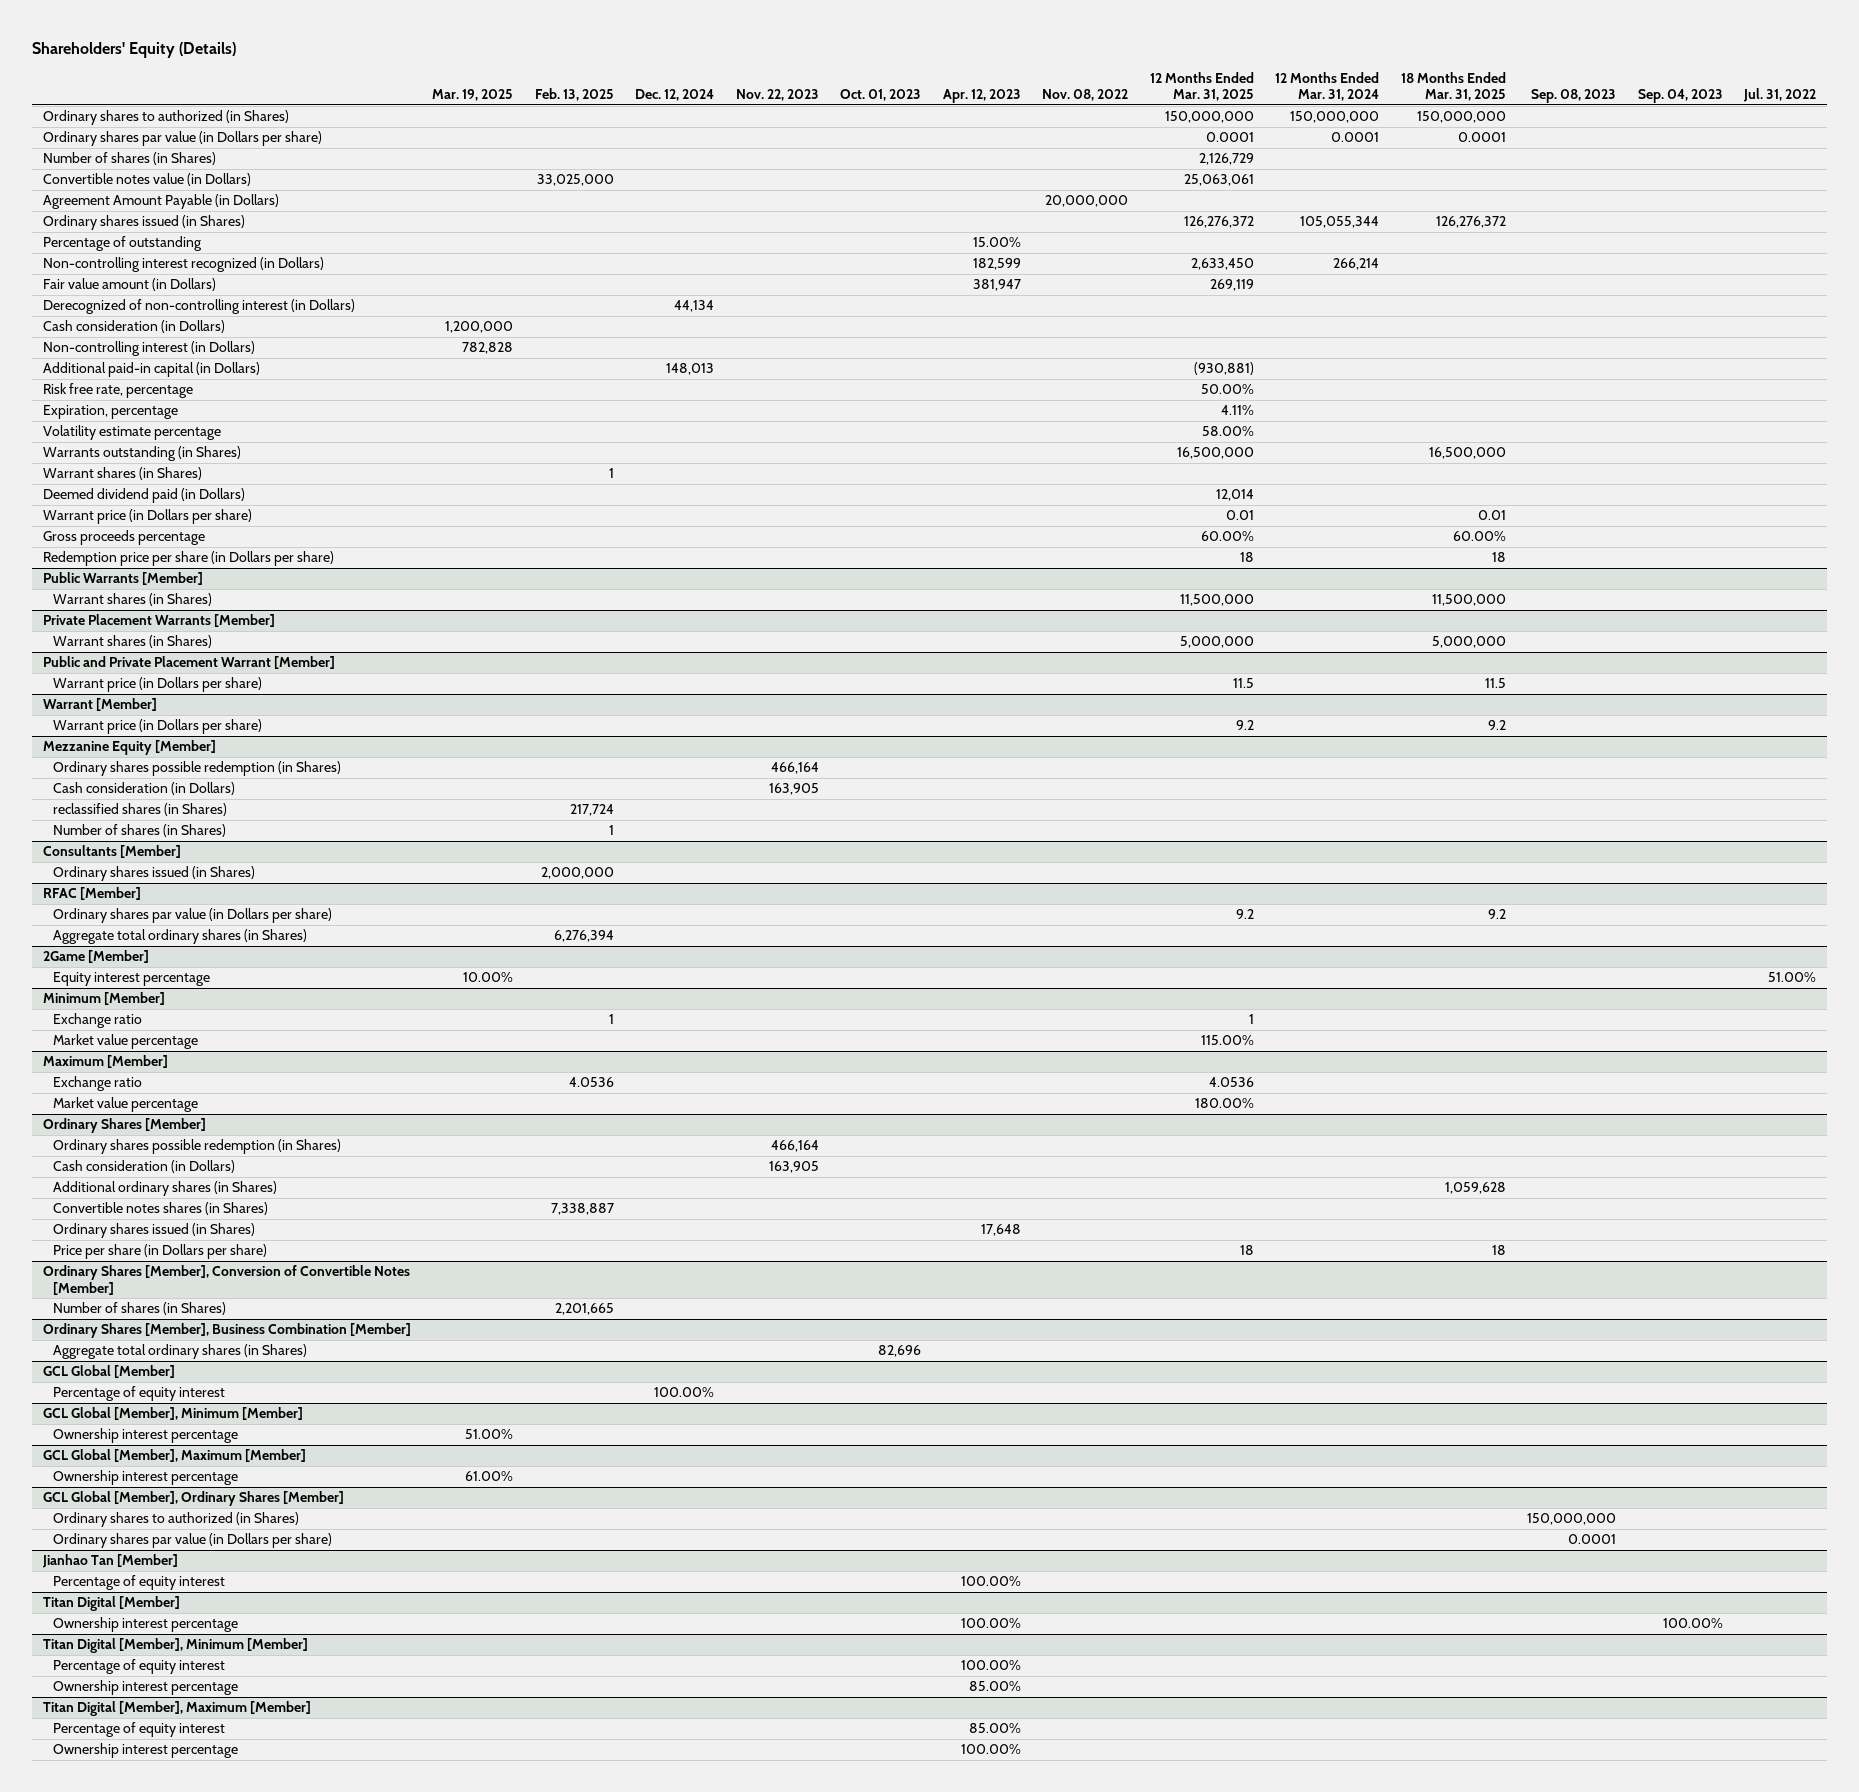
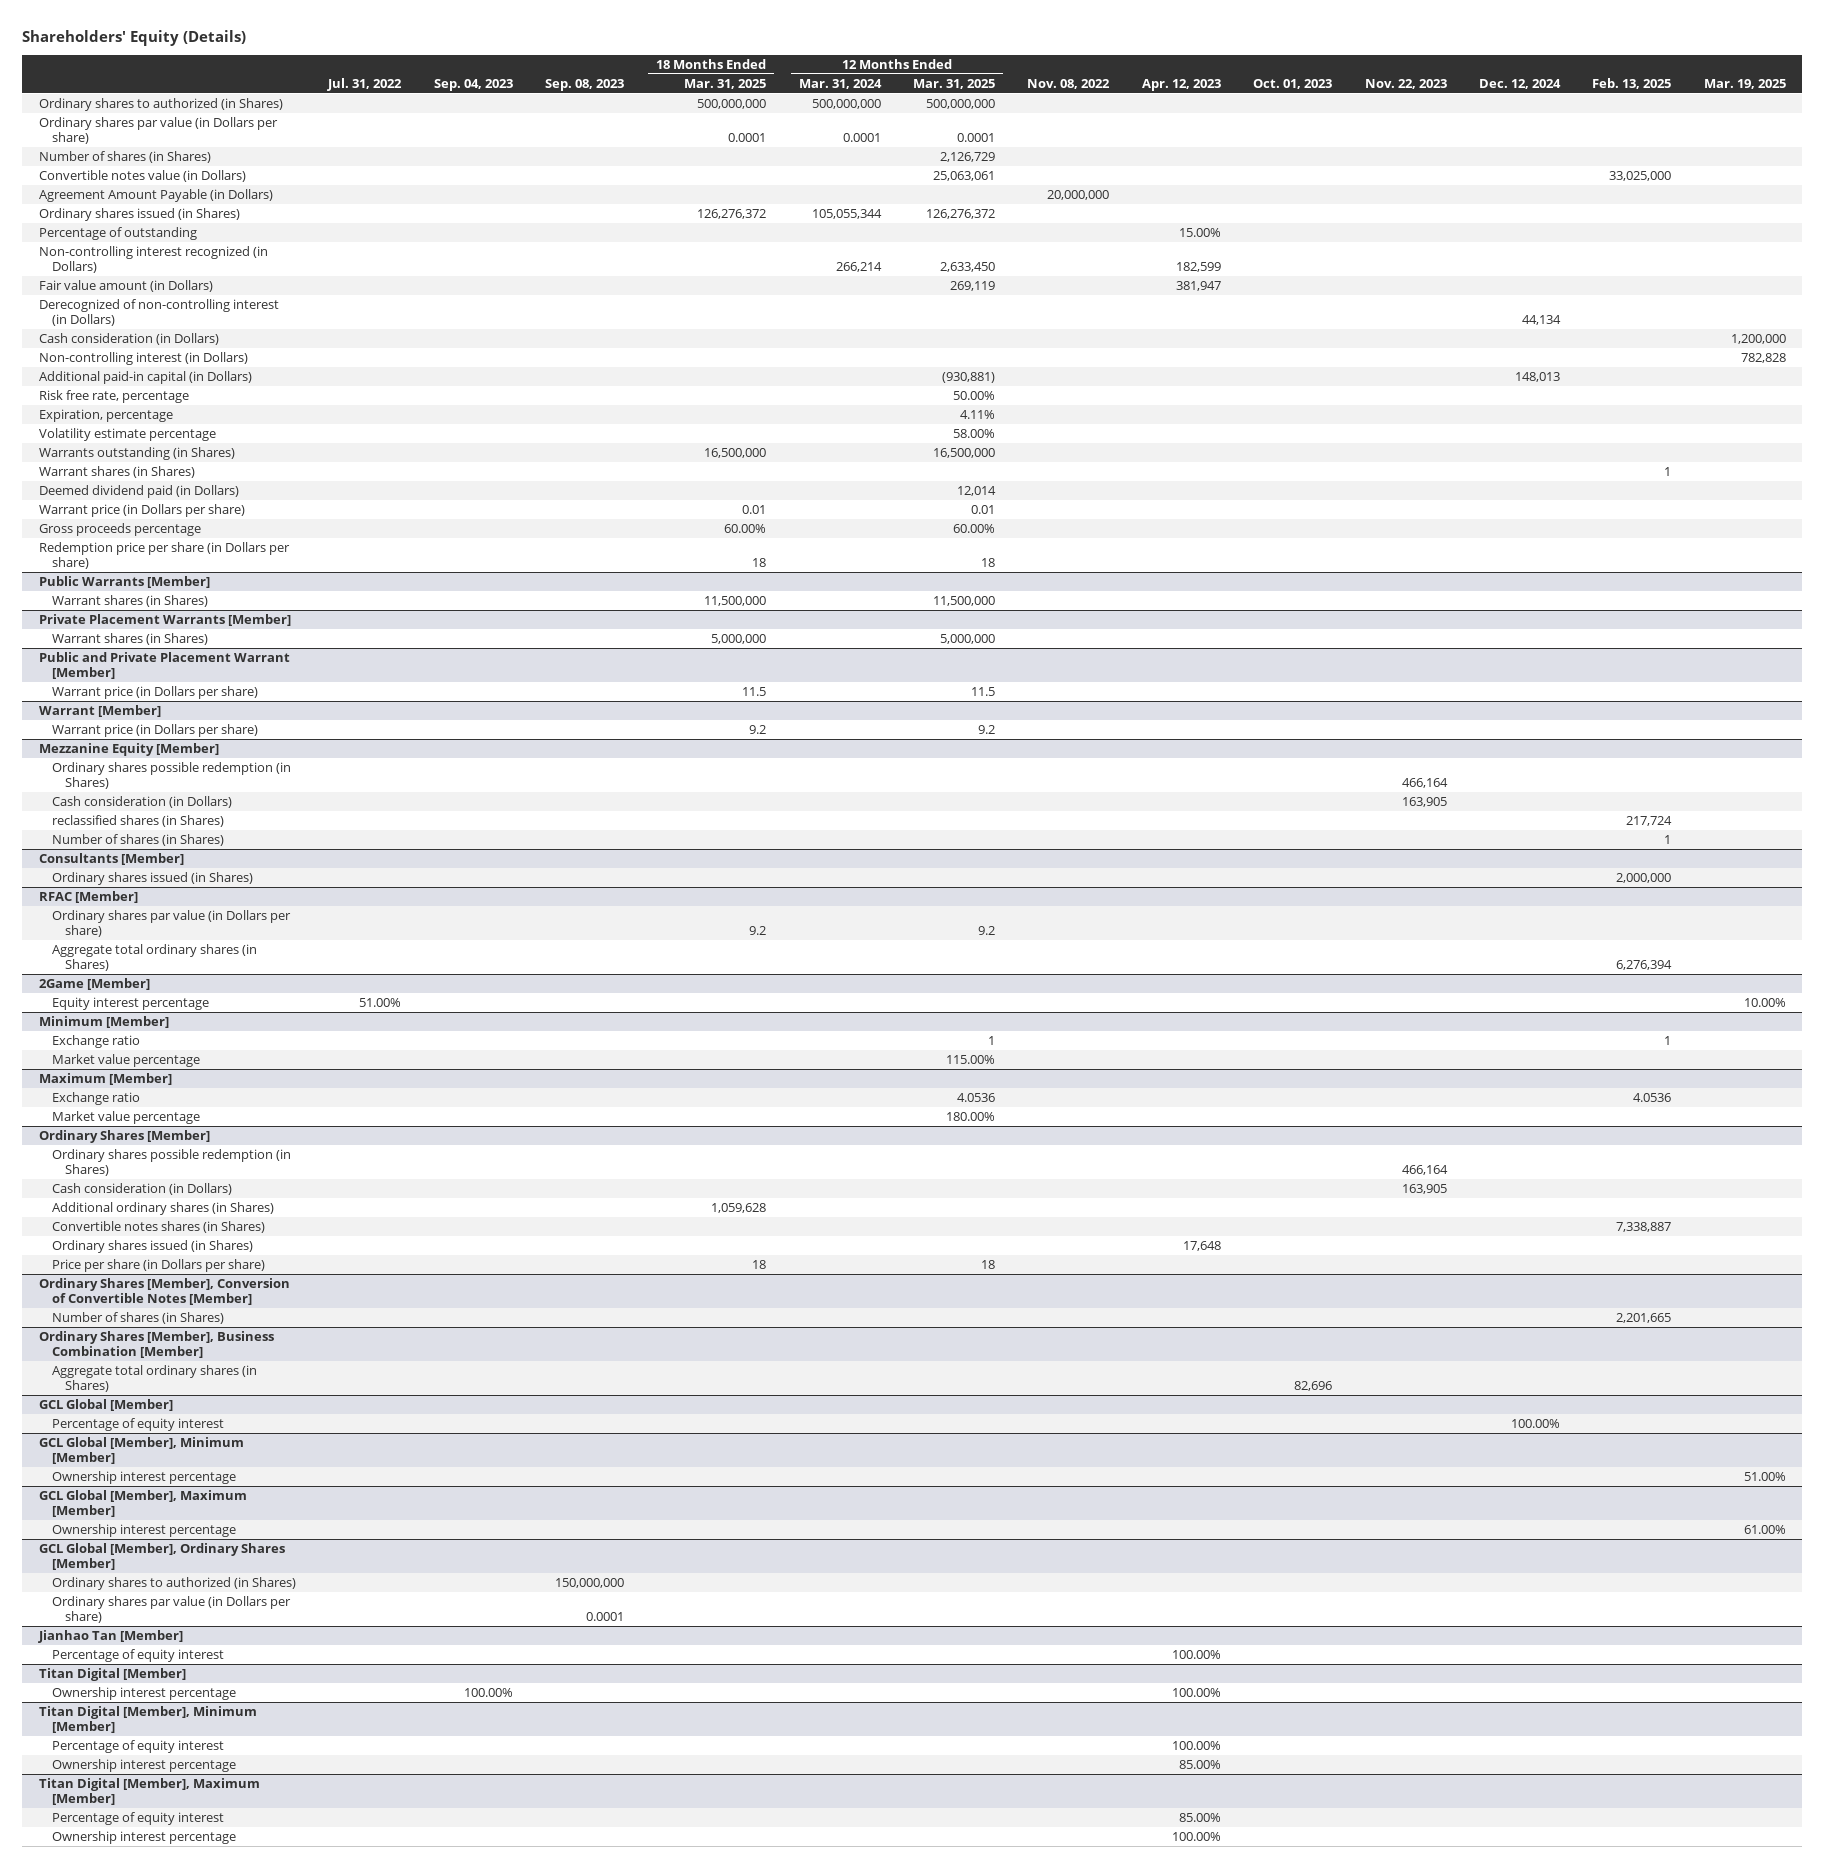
[1164,111,1254,124] 150,000,000 -> [926,98,996,109] 500,000,000
[1290,111,1380,124] 150,000,000 -> [811,98,881,109] 500,000,000
[1416,111,1506,124] 150,000,000 -> [697,98,767,109] 500,000,000

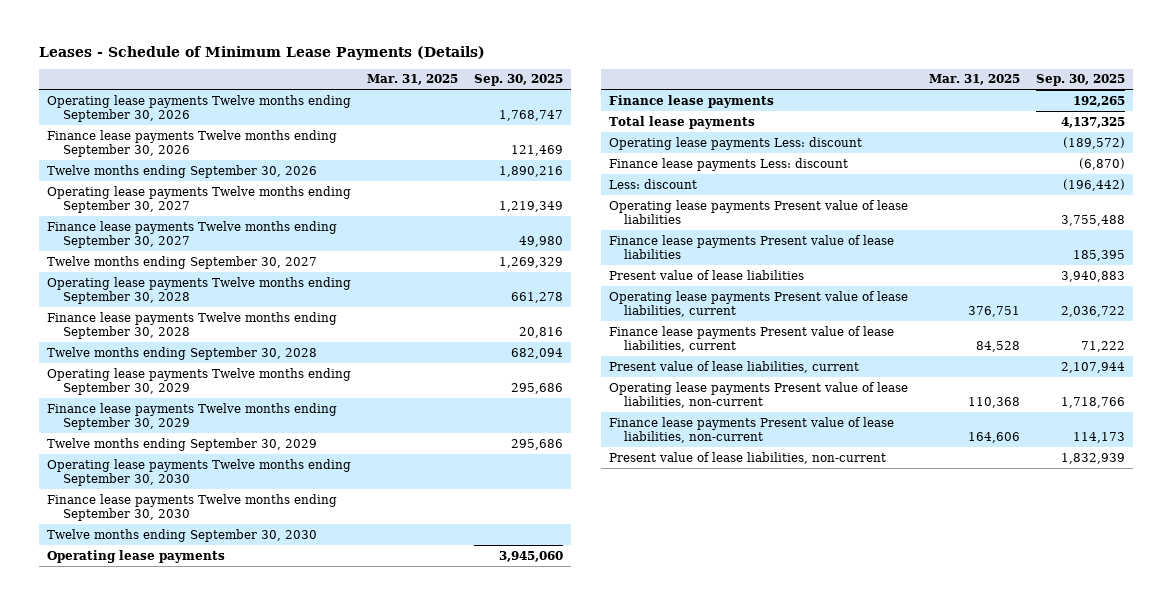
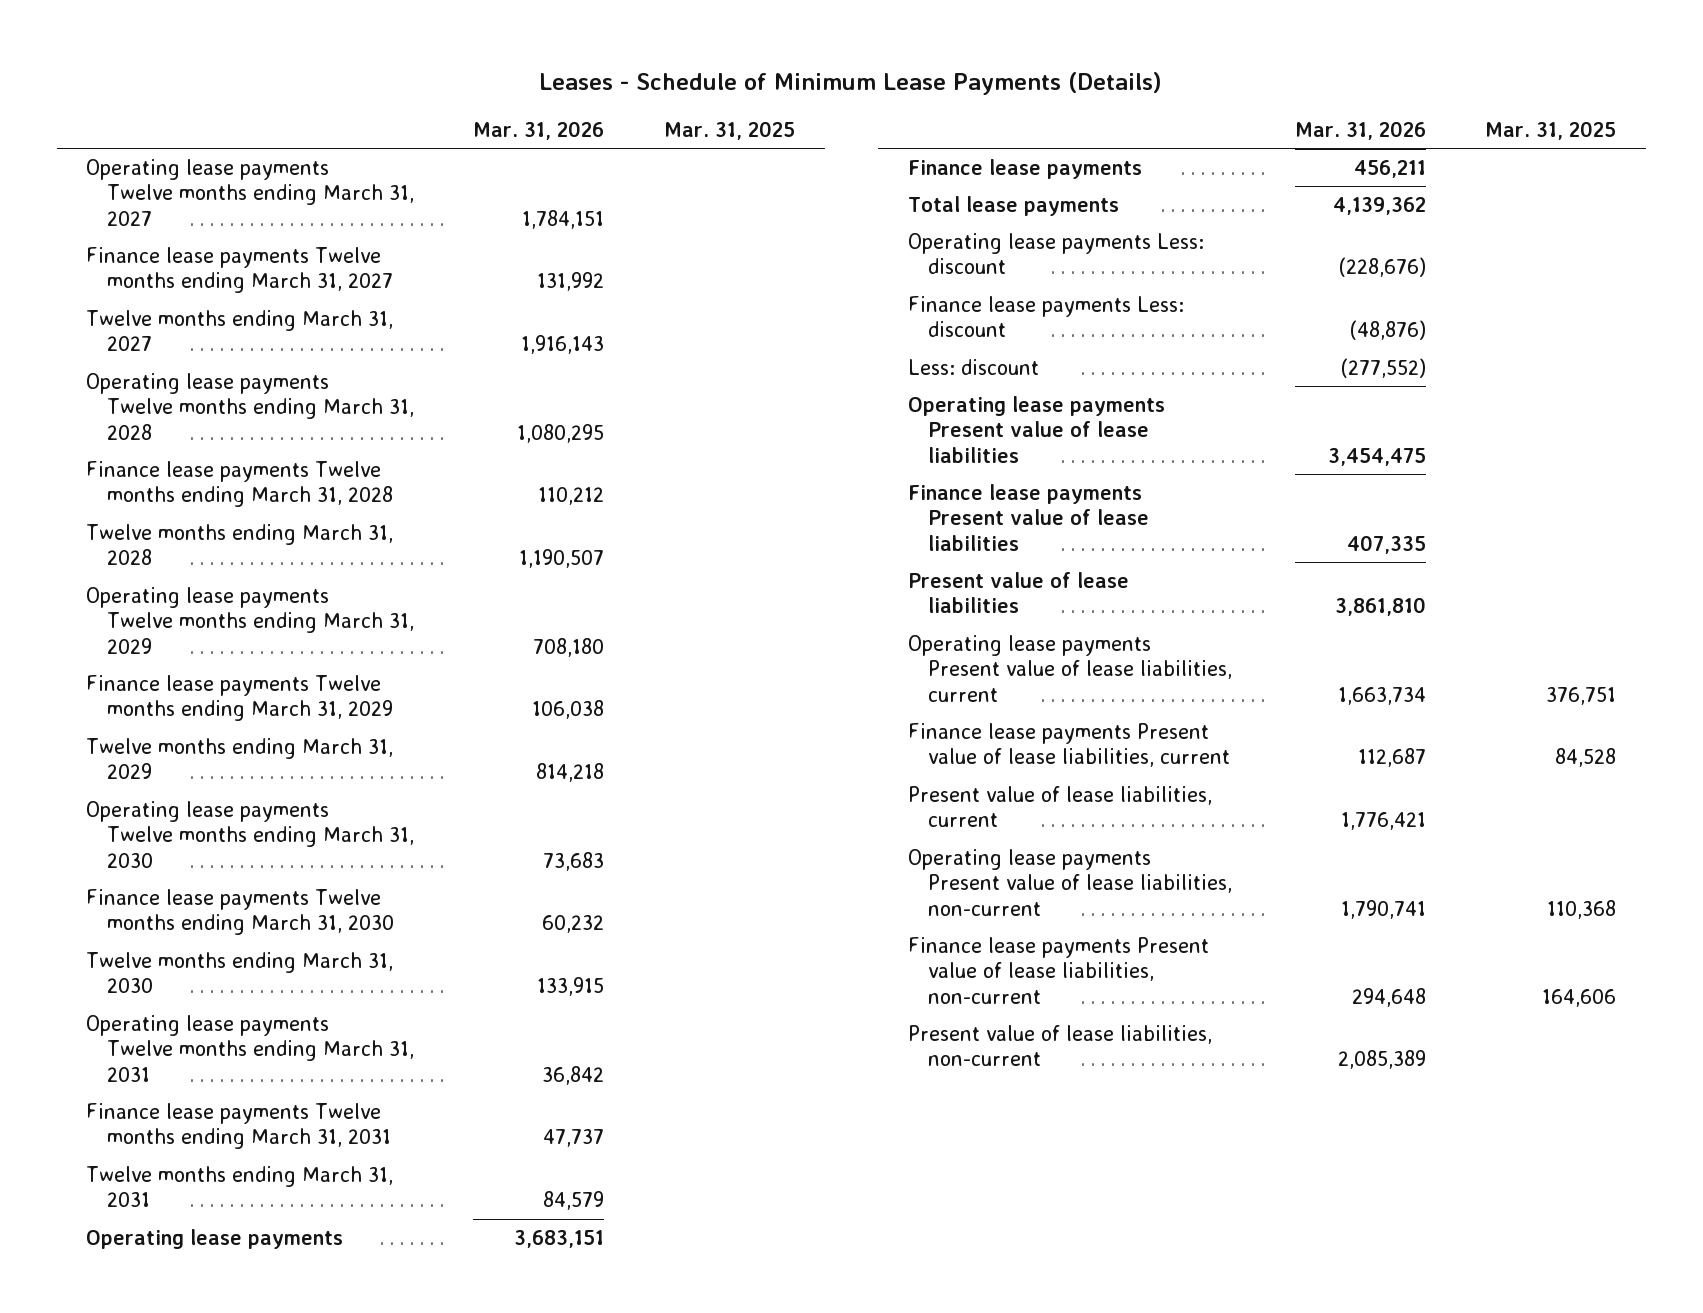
[474,74,564,87] Sep. 30, 2025 -> none
none -> [473,121,605,141] Mar. 31, 2026
[46,94,351,122] Operating lease payments Twelve months ending September 30, 2026 -> [86,158,414,227] Operating lease payments Twelve months ending March 31, 2027
[46,129,337,157] Finance lease payments Twelve months ending September 30, 2026 -> [86,246,393,294] Finance lease payments Twelve months ending March 31, 2027
[46,164,317,178] Twelve months ending September 30, 2026 -> [86,309,394,352] Twelve months ending March 31, 2027
[46,185,351,213] Operating lease payments Twelve months ending September 30, 2027 -> [86,372,414,441] Operating lease payments Twelve months ending March 31, 2028
[46,220,337,248] Finance lease payments Twelve months ending September 30, 2027 -> [86,460,393,508] Finance lease payments Twelve months ending March 31, 2028
[46,255,317,269] Twelve months ending September 30, 2027 -> [86,523,394,566] Twelve months ending March 31, 2028
[46,276,351,304] Operating lease payments Twelve months ending September 30, 2028 -> [86,586,414,655] Operating lease payments Twelve months ending March 31, 2029
[46,311,337,339] Finance lease payments Twelve months ending September 30, 2028 -> [86,674,393,722] Finance lease payments Twelve months ending March 31, 2029
[46,346,317,360] Twelve months ending September 30, 2028 -> [86,737,394,780] Twelve months ending March 31, 2029
[46,367,351,395] Operating lease payments Twelve months ending September 30, 2029 -> [86,800,414,869] Operating lease payments Twelve months ending March 31, 2030
[46,402,337,430] Finance lease payments Twelve months ending September 30, 2029 -> [86,888,394,936] Finance lease payments Twelve months ending March 31, 2030
[46,437,317,451] Twelve months ending September 30, 2029 -> [86,951,394,994] Twelve months ending March 31, 2030
[46,458,351,486] Operating lease payments Twelve months ending September 30, 2030 -> [86,1014,414,1083] Operating lease payments Twelve months ending March 31, 2031
[46,493,337,521] Finance lease payments Twelve months ending September 30, 2030 -> [86,1102,391,1150] Finance lease payments Twelve months ending March 31, 2031
[46,528,317,542] Twelve months ending September 30, 2030 -> [86,1165,394,1208] Twelve months ending March 31, 2031

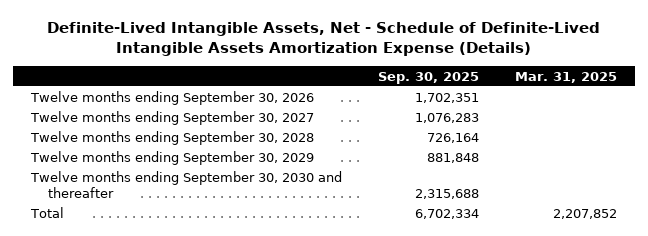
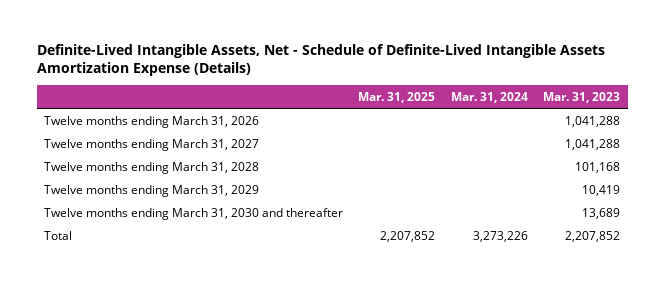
[377,71,479,84] Sep. 30, 2025 -> none
none -> [450,91,528,103] Mar. 31, 2024
none -> [542,91,620,103] Mar. 31, 2023
[29,90,314,105] Twelve months ending September 30, 2026 -> none
[29,110,314,125] Twelve months ending September 30, 2027 -> [44,115,260,128] Twelve months ending March 31, 2026
[29,130,314,145] Twelve months ending September 30, 2028 -> [44,138,260,151] Twelve months ending March 31, 2027
[29,150,314,165] Twelve months ending September 30, 2029 -> [44,161,260,174] Twelve months ending March 31, 2028
[29,170,342,198] Twelve months ending September 30, 2030 and thereafter -> [44,184,260,197] Twelve months ending March 31, 2029
none -> [44,207,344,220] Twelve months ending March 31, 2030 and thereafter

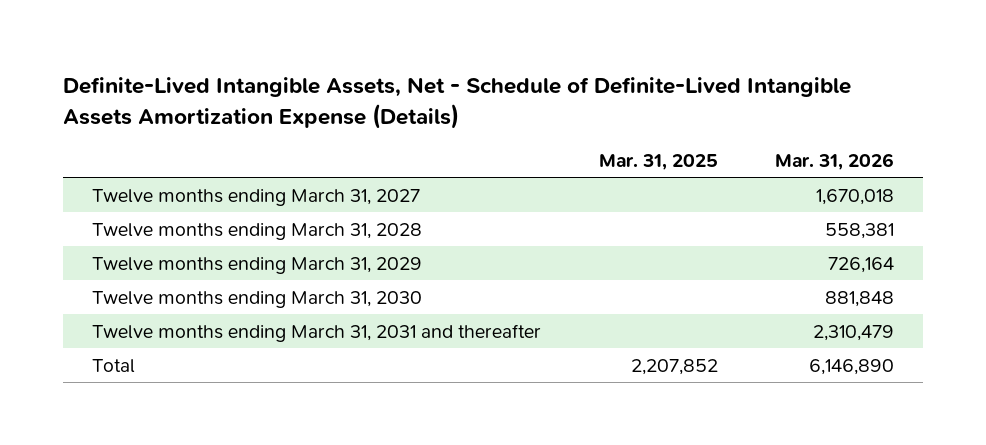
[450,91,528,103] Mar. 31, 2024 -> none
[542,91,620,103] Mar. 31, 2023 -> none
none -> [775,153,895,171] Mar. 31, 2026
[44,115,260,128] Twelve months ending March 31, 2026 -> none
none -> [91,290,422,308] Twelve months ending March 31, 2030
[44,207,344,220] Twelve months ending March 31, 2030 and thereafter -> [91,323,541,342] Twelve months ending March 31, 2031 and thereafter

